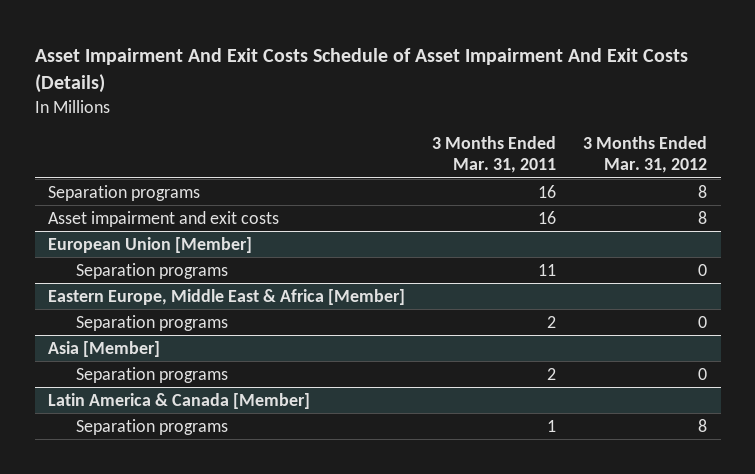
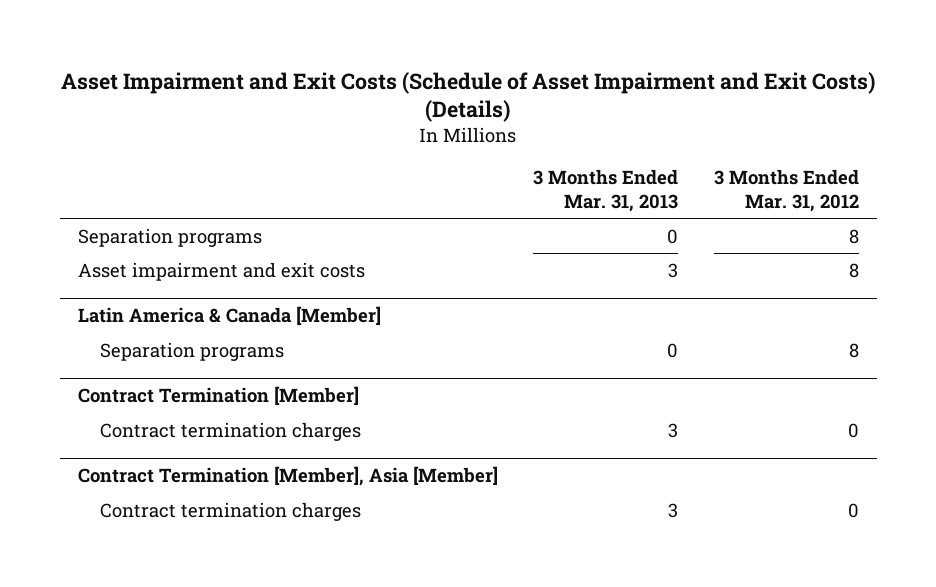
[34,48,688,94] Asset Impairment And Exit Costs Schedule of Asset Impairment And Exit Costs (Details) -> [61,71,876,123] Asset Impairment and Exit Costs (Schedule of Asset Impairment and Exit Costs) (Details)
[432,135,557,174] 3 Months Ended Mar. 31, 2011 -> none
none -> [533,169,679,212] 3 Months Ended Mar. 31, 2013
[48,236,253,253] European Union [Member] -> none
[76,262,229,279] Separation programs -> none
[48,288,406,305] Eastern Europe, Middle East & Africa [Member] -> none
[76,314,229,331] Separation programs -> none
[48,340,161,357] Asia [Member] -> none
[76,366,229,383] Separation programs -> none
none -> [77,386,359,407] Contract Termination [Member]
none -> [99,421,361,441] Contract termination charges
none -> [77,466,498,487] Contract Termination [Member], Asia [Member]
none -> [99,501,361,521] Contract termination charges

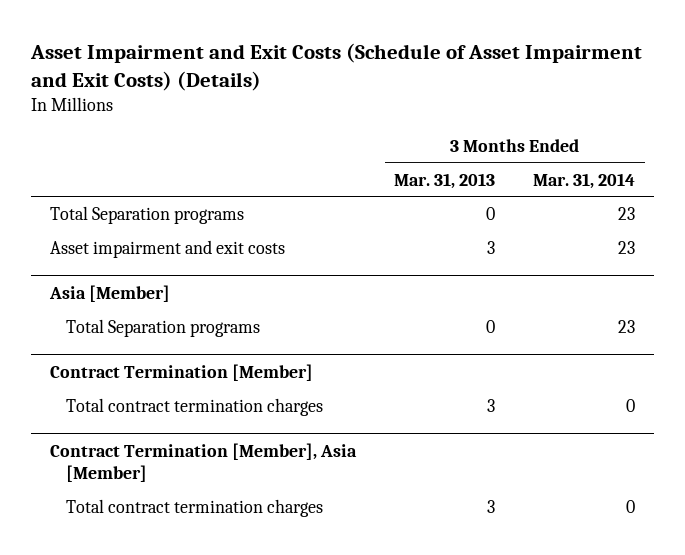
[713,169,859,212] 3 Months Ended Mar. 31, 2012 -> none
none -> [533,172,636,189] Mar. 31, 2014
[77,227,262,247] Separation programs -> [49,205,244,224] Total Separation programs
[77,306,381,327] Latin America & Canada [Member] -> none
none -> [48,284,170,302] Asia [Member]
[99,341,284,361] Separation programs -> [66,318,261,337] Total Separation programs
[99,421,361,441] Contract termination charges -> [66,397,324,416] Total contract termination charges
[99,501,361,521] Contract termination charges -> [66,498,324,517] Total contract termination charges

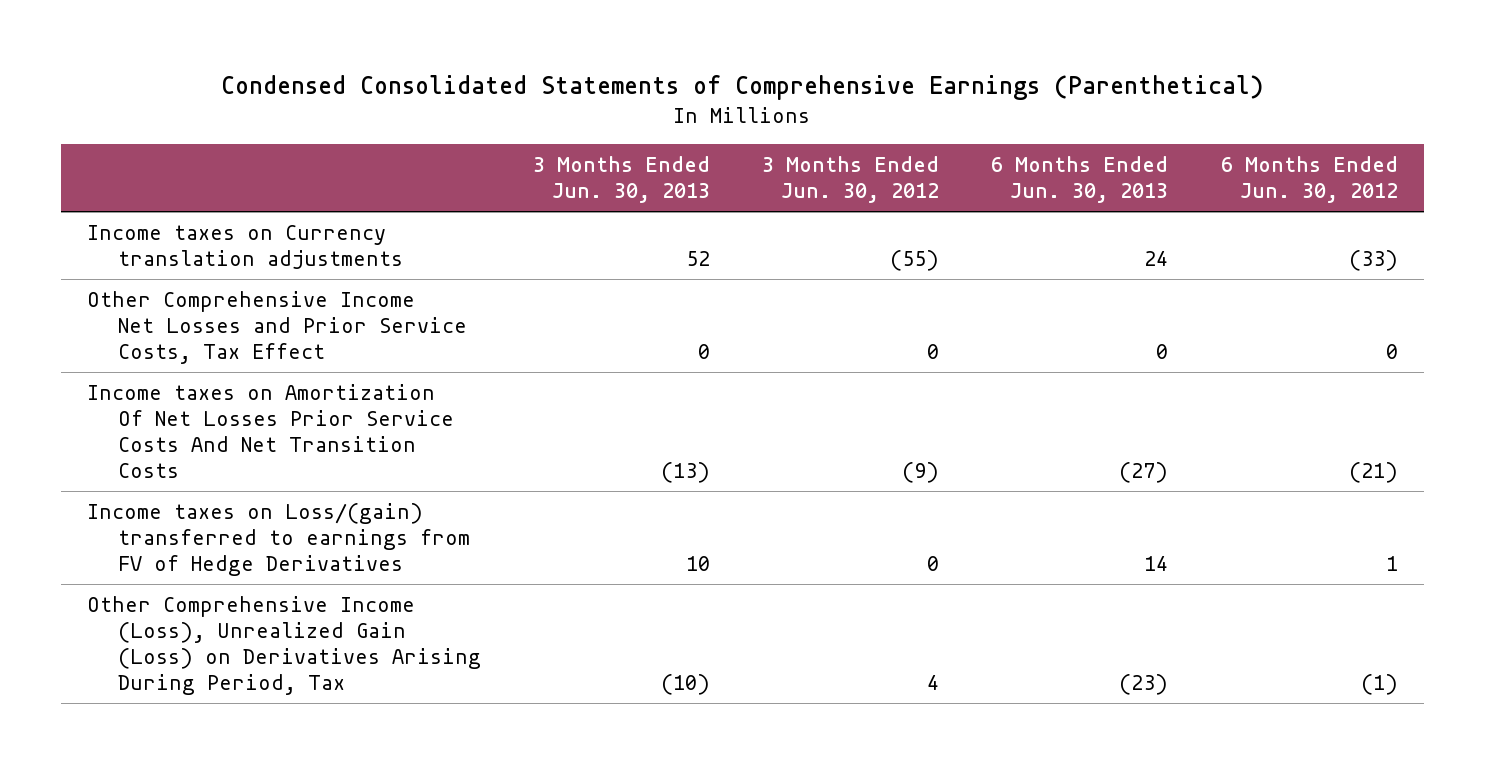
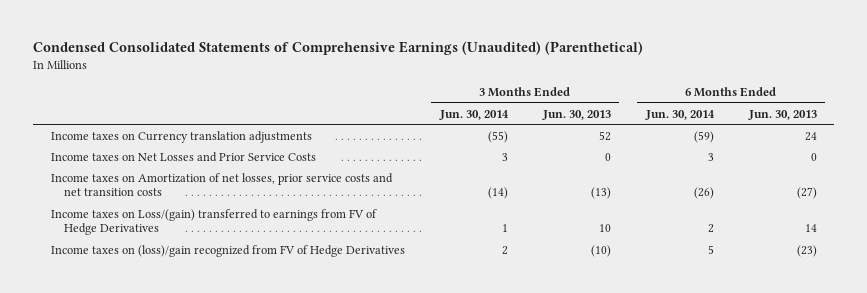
[221,75,1264,101] Condensed Consolidated Statements of Comprehensive Earnings (Parenthetical) -> [33,41,644,56] Condensed Consolidated Statements of Comprehensive Earnings (Unaudited) (Parenthetical)
[762,156,940,204] 3 Months Ended Jun. 30, 2012 -> none
[1220,156,1398,204] 6 Months Ended Jun. 30, 2012 -> none
none -> [438,109,509,120] Jun. 30, 2014
none -> [644,109,715,120] Jun. 30, 2014
[87,290,467,364] Other Comprehensive Income Net Losses and Prior Service Costs, Tax Effect -> [50,151,316,162] Income taxes on Net Losses and Prior Service Costs
[87,383,454,478] Income taxes on Amortization Of Net Losses Prior Service Costs And Net Transition Costs -> [50,172,393,197] Income taxes on Amortization of net losses, prior service costs and net transition costs
[87,595,481,695] Other Comprehensive Income (Loss), Unrealized Gain (Loss) on Derivatives Arising During Period, Tax -> [50,244,405,257] Income taxes on (loss)/gain recognized from FV of Hedge Derivatives

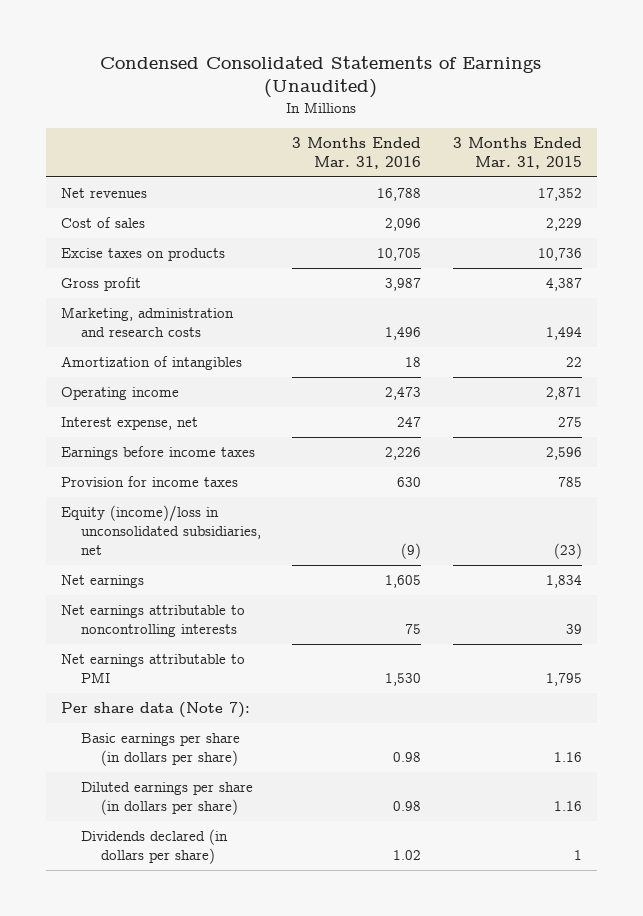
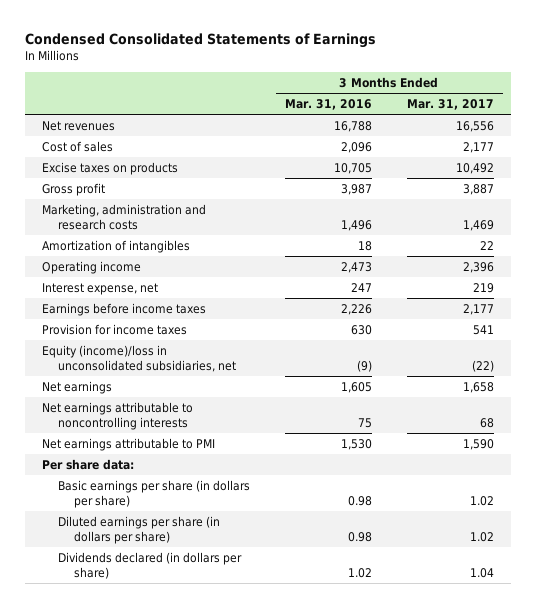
[100,55,542,99] Condensed Consolidated Statements of Earnings (Unaudited) -> [24,32,376,48] Condensed Consolidated Statements of Earnings
[452,137,582,170] 3 Months Ended Mar. 31, 2015 -> none
none -> [406,99,494,111] Mar. 31, 2017
[61,702,251,719] Per share data (Note 7): -> [42,458,135,470] Per share data:

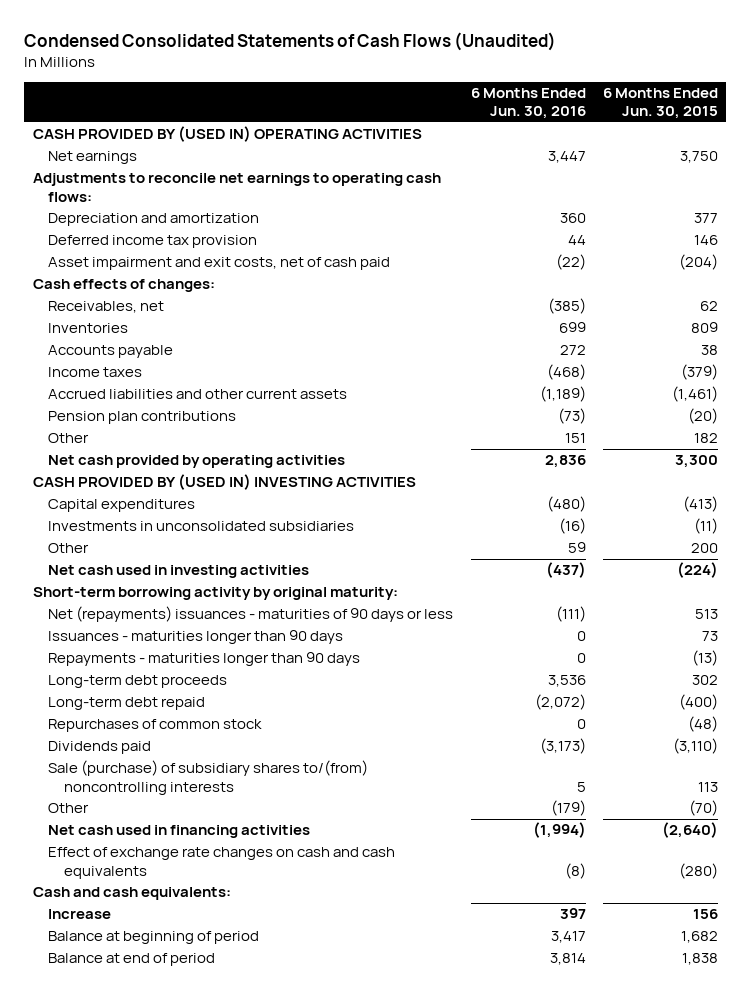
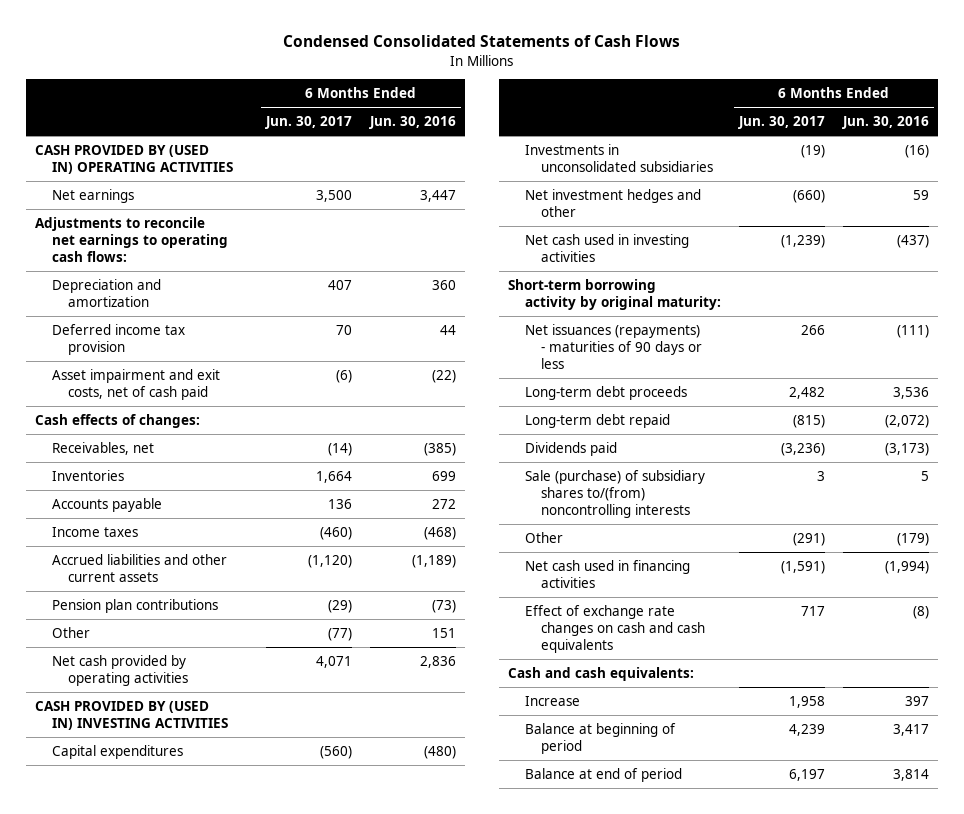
[23,31,556,51] Condensed Consolidated Statements of Cash Flows (Unaudited) -> [283,35,681,48] Condensed Consolidated Statements of Cash Flows
[602,87,718,120] 6 Months Ended Jun. 30, 2015 -> none
none -> [264,116,352,130] Jun. 30, 2017
[48,543,90,554] Other -> none
none -> [524,188,701,217] Net investment hedges and other
[48,630,344,645] Issuances - maturities longer than 90 days -> none
[48,652,361,667] Repayments - maturities longer than 90 days -> none
[48,606,454,623] Net (repayments) issuances - maturities of 90 days or less -> [524,323,703,370] Net issuances (repayments) - maturities of 90 days or less
[48,719,263,733] Repurchases of common stock -> none

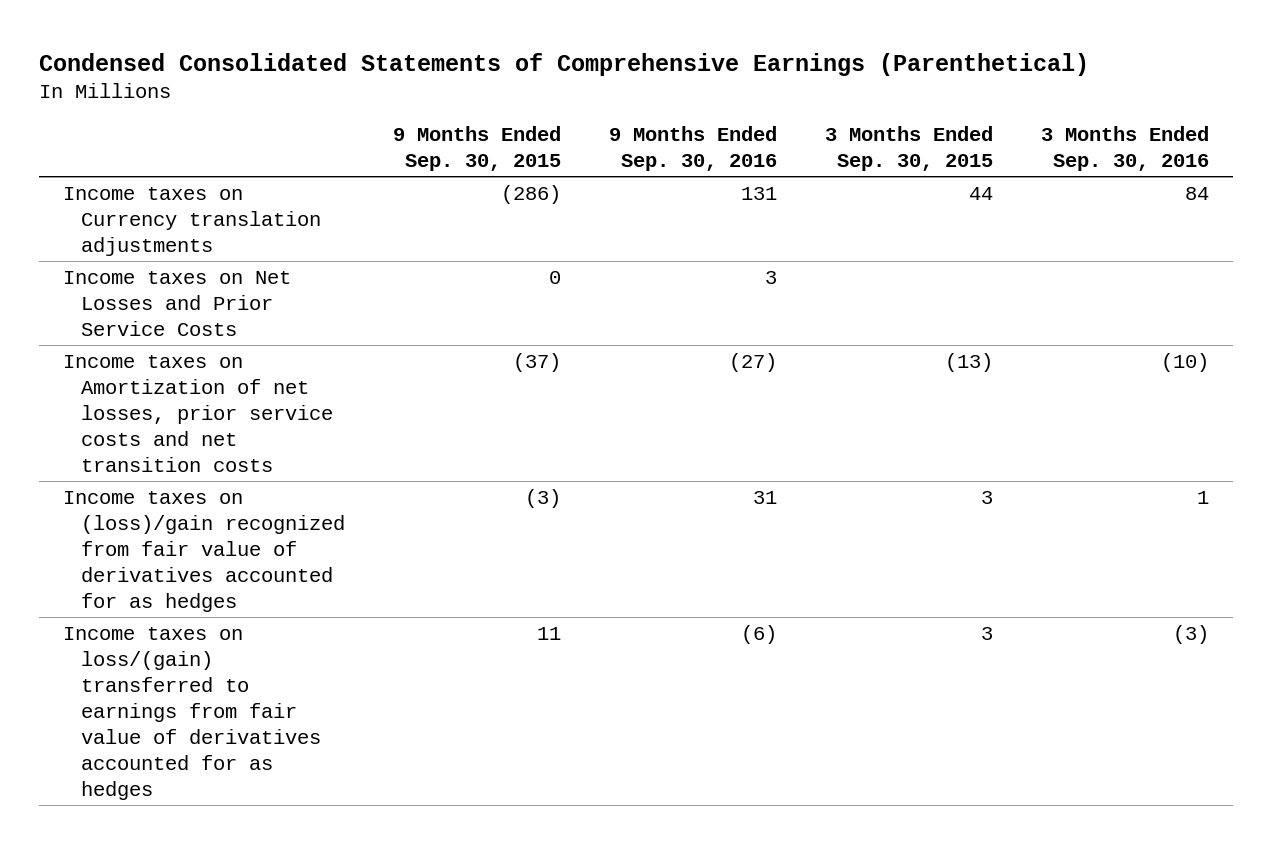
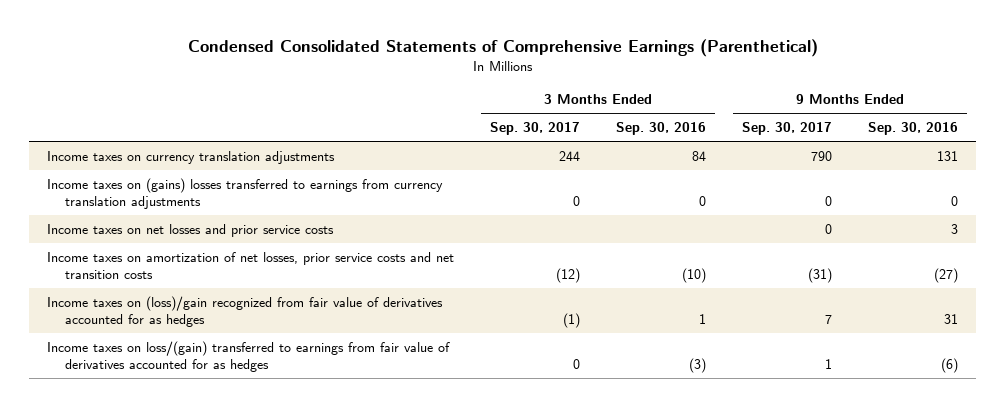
[393,126,562,172] 9 Months Ended Sep. 30, 2015 -> none
[825,126,994,172] 3 Months Ended Sep. 30, 2015 -> none
none -> [490,121,581,135] Sep. 30, 2017
none -> [742,121,833,135] Sep. 30, 2017
[62,186,322,256] Income taxes on Currency translation adjustments -> [47,150,336,164] Income taxes on currency translation adjustments
none -> [47,177,444,210] Income taxes on (gains) losses transferred to earnings from currency translation adjustments
[62,270,291,336] Income taxes on Net Losses and Prior Service Costs -> [47,223,335,237] Income taxes on net losses and prior service costs
[62,354,334,472] Income taxes on Amortization of net losses, prior service costs and net transition costs -> [47,251,455,280] Income taxes on amortization of net losses, prior service costs and net transition costs

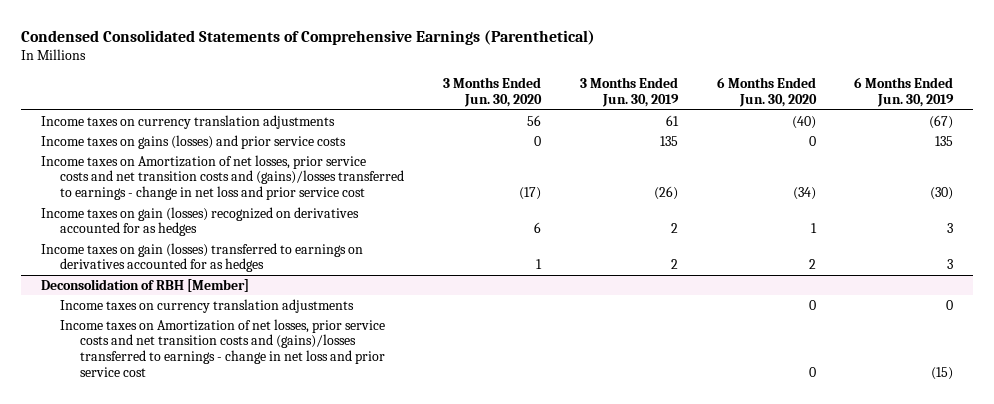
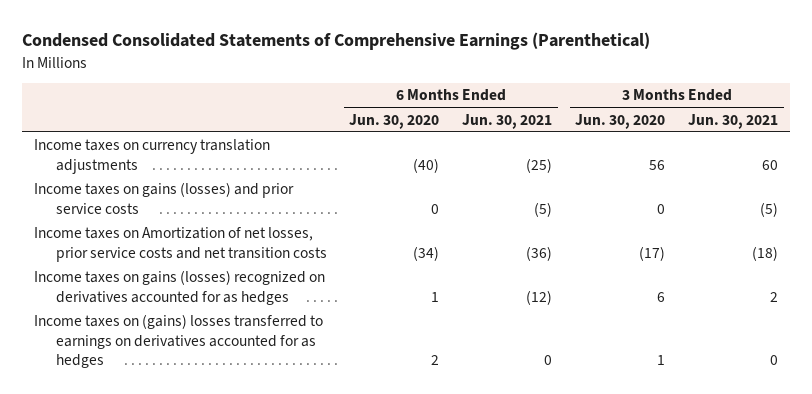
[579,77,679,107] 3 Months Ended Jun. 30, 2019 -> none
[854,77,955,107] 6 Months Ended Jun. 30, 2019 -> none
none -> [462,113,553,129] Jun. 30, 2021
none -> [688,113,779,129] Jun. 30, 2021
[40,278,249,292] Deconsolidation of RBH [Member] -> none
[60,298,355,313] Income taxes on currency translation adjustments -> none
[60,318,386,377] Income taxes on Amortization of net losses, prior service costs and net transition costs and (gains)/losses transferred to earnings - change in net loss and prior service cost -> none
[40,154,405,201] Income taxes on Amortization of net losses, prior service costs and net transition costs and (gains)/losses transferred to earnings - change in net loss and prior service cost -> [33,227,327,262] Income taxes on Amortization of net losses, prior service costs and net transition costs
[40,206,359,237] Income taxes on gain (losses) recognized on derivatives accounted for as hedges -> [33,270,325,305] Income taxes on gains (losses) recognized on derivatives accounted for as hedges
[40,242,363,273] Income taxes on gain (losses) transferred to earnings on derivatives accounted for as hedges -> [33,314,323,369] Income taxes on (gains) losses transferred to earnings on derivatives accounted for as hedges

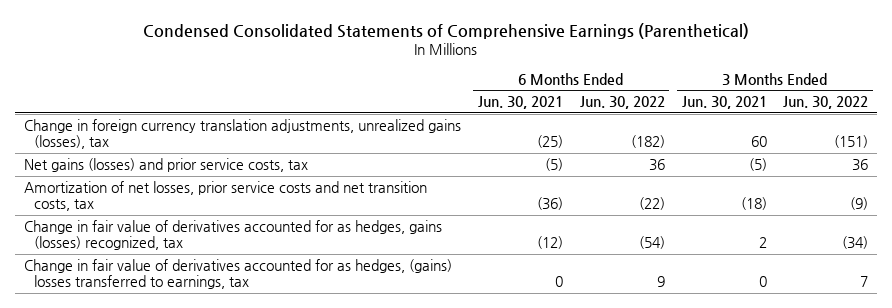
[349,113,440,129] Jun. 30, 2020 -> none
[575,113,666,129] Jun. 30, 2020 -> none
none -> [579,96,665,110] Jun. 30, 2022
none -> [783,96,869,110] Jun. 30, 2022
[33,139,270,174] Income taxes on currency translation adjustments -> [23,118,461,150] Change in foreign currency translation adjustments, unrealized gains (losses), tax
[33,182,294,214] Income taxes on gains (losses) and prior service costs -> [23,157,308,172] Net gains (losses) and prior service costs, tax
[33,227,327,262] Income taxes on Amortization of net losses, prior service costs and net transition costs -> [23,180,427,212] Amortization of net losses, prior service costs and net transition costs, tax
[33,270,325,305] Income taxes on gains (losses) recognized on derivatives accounted for as hedges -> [23,219,442,251] Change in fair value of derivatives accounted for as hedges, gains (losses) recognized, tax
[33,314,323,369] Income taxes on (gains) losses transferred to earnings on derivatives accounted for as hedges -> [23,258,452,290] Change in fair value of derivatives accounted for as hedges, (gains) losses transferred to earnings, tax

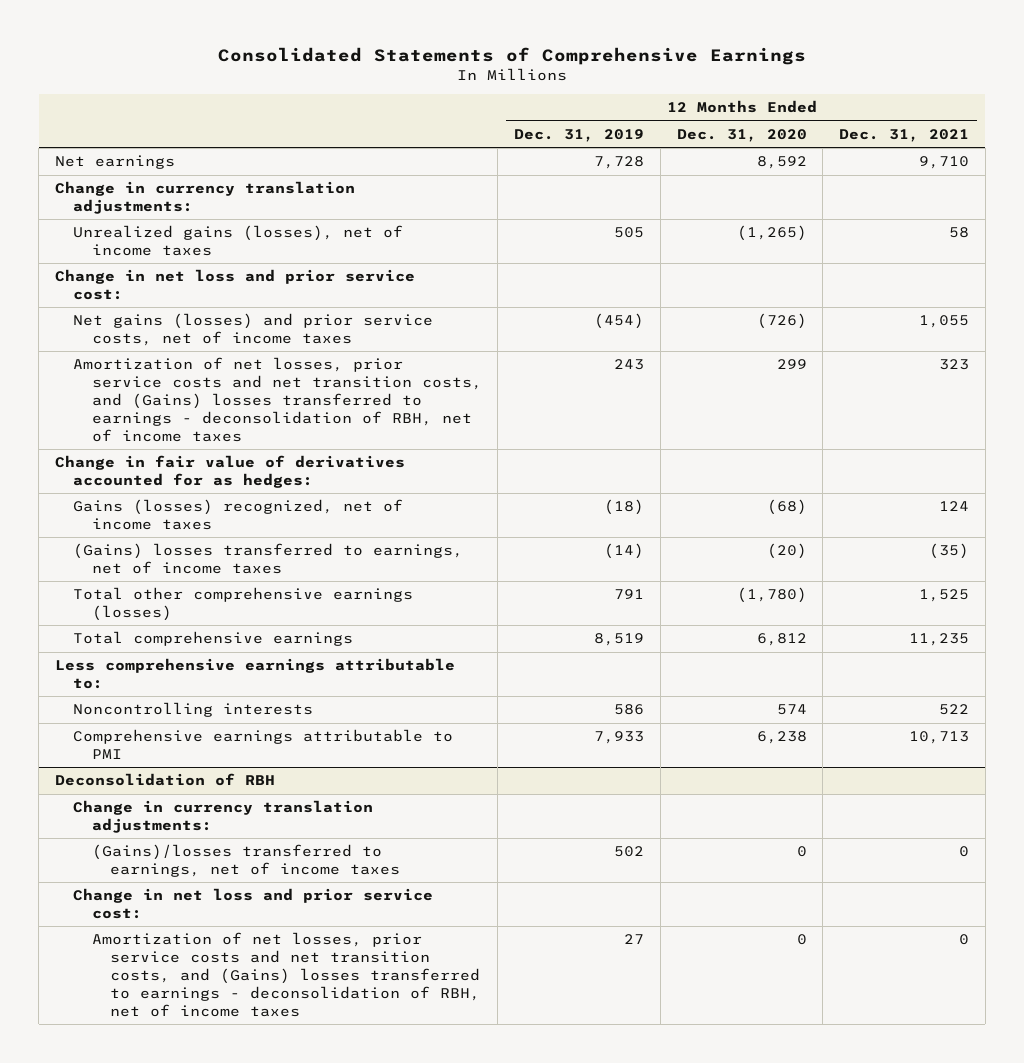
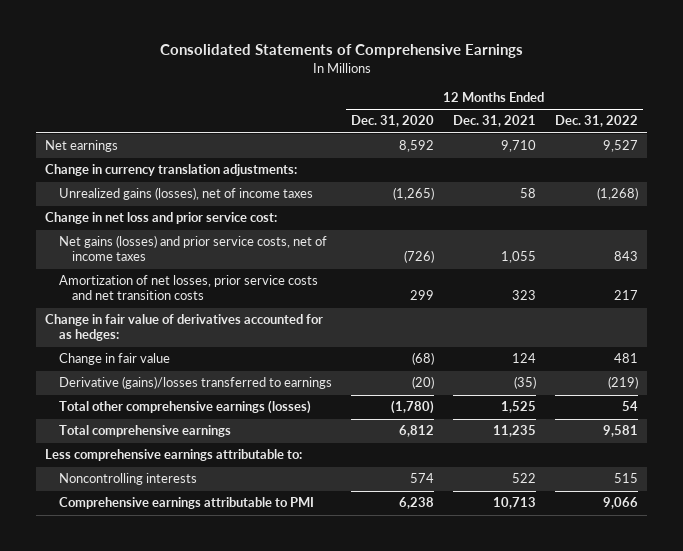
[514,128,645,142] Dec. 31, 2019 -> none
none -> [554,115,638,128] Dec. 31, 2022
[73,357,482,442] Amortization of net losses, prior service costs and net transition costs, and (Gains) losses transferred to earnings - deconsolidation of RBH, net of income taxes -> [58,275,318,301] Amortization of net losses, prior service costs and net transition costs
[73,499,404,531] Gains (losses) recognized, net of income taxes -> [58,353,170,366] Change in fair value
[73,543,464,575] (Gains) losses transferred to earnings, net of income taxes -> [58,376,332,390] Derivative (gains)/losses transferred to earnings
[55,773,276,787] Deconsolidation of RBH -> none
[73,800,374,834] Change in currency translation adjustments: -> none
[91,844,400,878] (Gains)/losses transferred to earnings, net of income taxes -> none
[73,888,434,920] Change in net loss and prior service cost: -> none
[91,932,480,1017] Amortization of net losses, prior service costs and net transition costs, and (Gains) losses transferred to earnings - deconsolidation of RBH, net of income taxes -> none

